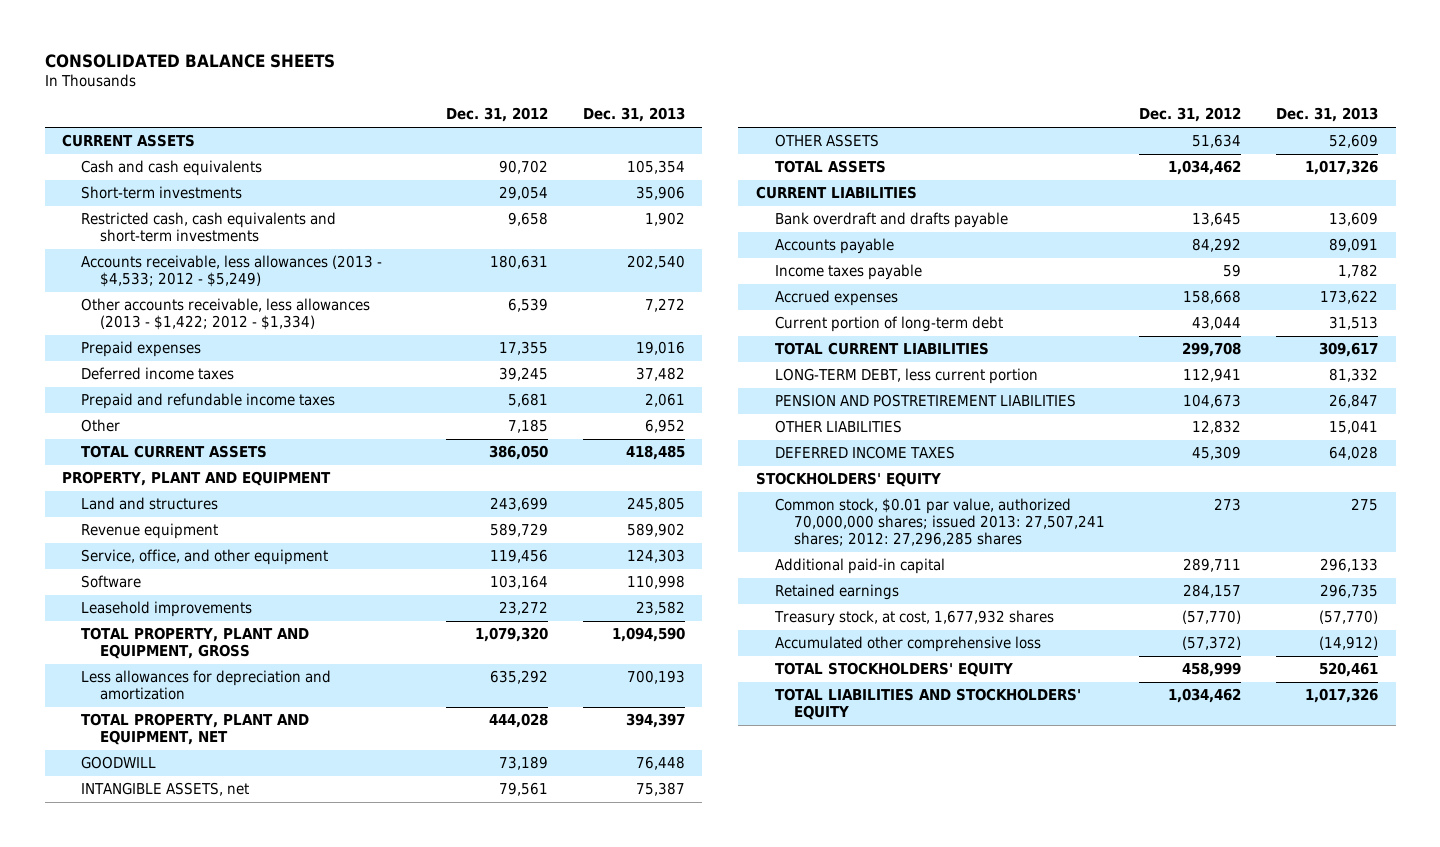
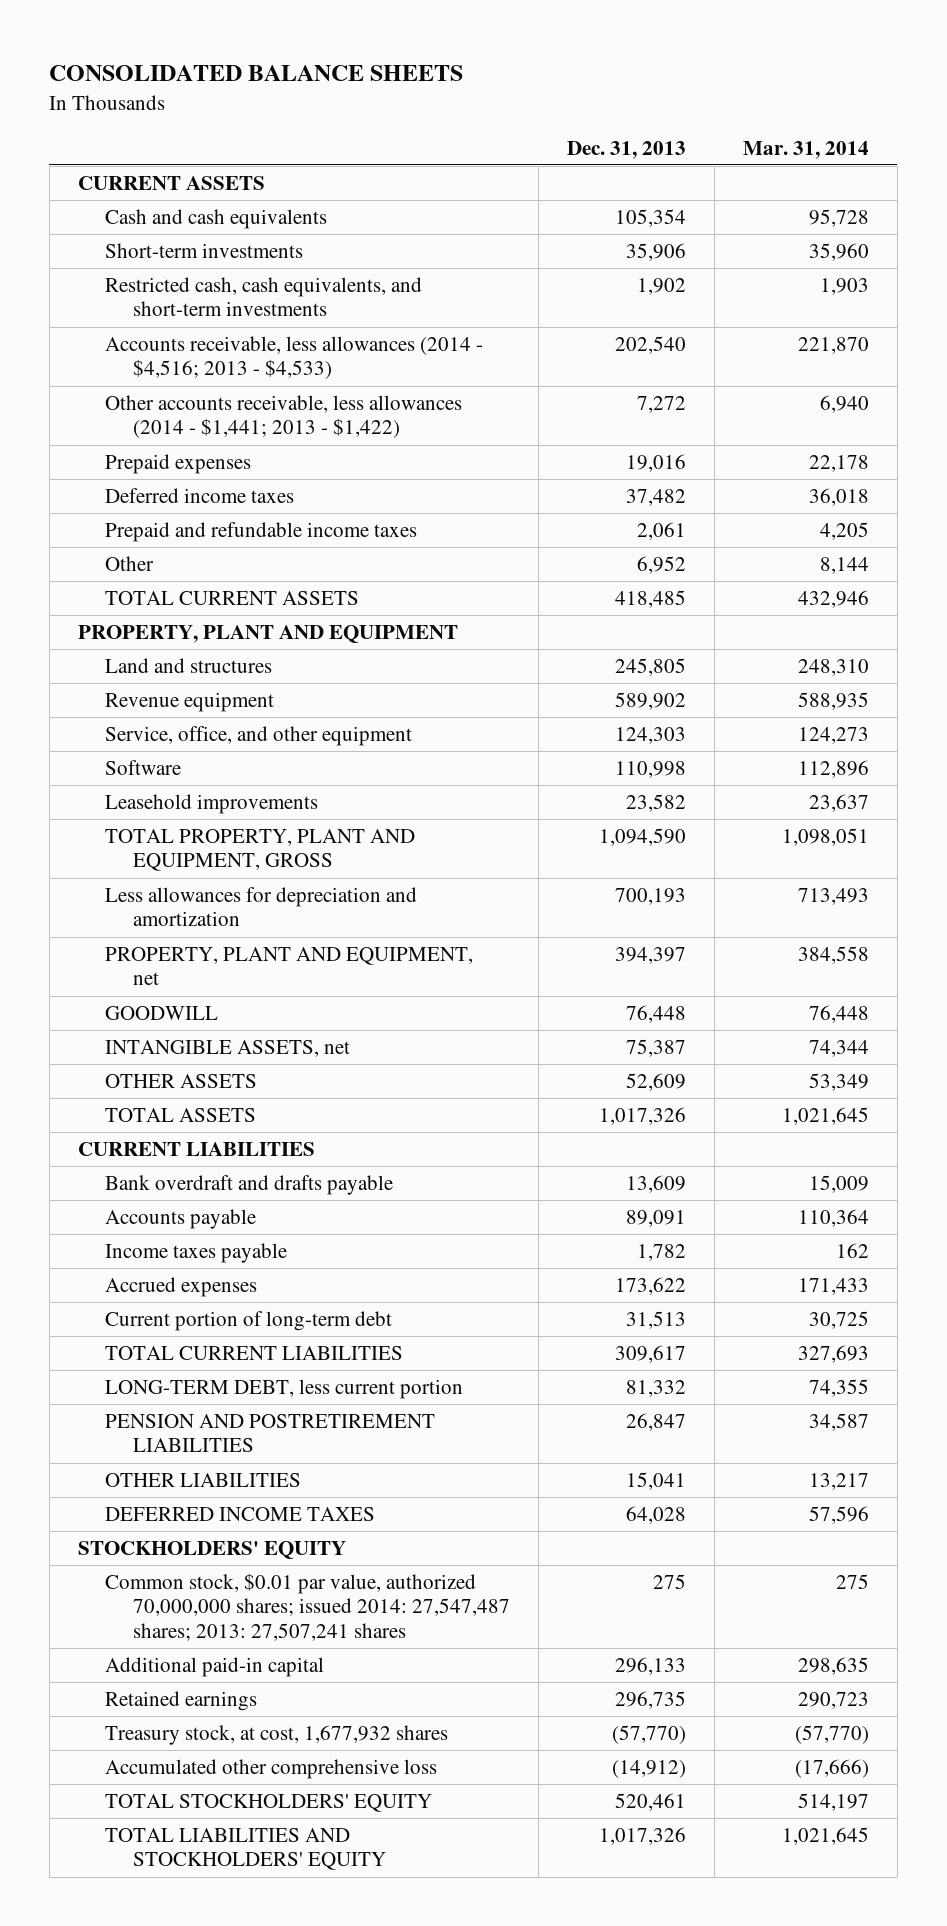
[446,107,549,123] Dec. 31, 2012 -> none
none -> [743,140,870,159] Mar. 31, 2014
[81,212,337,243] Restricted cash, cash equivalents and short-term investments -> [105,277,423,317] Restricted cash, cash equivalents, and short-term investments
[81,255,383,288] Accounts receivable, less allowances (2013 - $4,533; 2012 - $5,249) -> [105,336,484,380] Accounts receivable, less allowances (2014 - $4,516; 2013 - $4,533)
[81,298,371,331] Other accounts receivable, less allowances (2013 - $1,422; 2012 - $1,334) -> [105,395,463,439] Other accounts receivable, less allowances (2014 - $1,441; 2013 - $1,422)
[81,713,310,746] TOTAL PROPERTY, PLANT AND EQUIPMENT, NET -> [105,947,474,986] PROPERTY, PLANT AND EQUIPMENT, net
[774,498,1105,547] Common stock, $0.01 par value, authorized 70,000,000 shares; issued 2013: 27,507,241 shares; 2012: 27,296,285 shares -> [105,1573,511,1641] Common stock, $0.01 par value, authorized 70,000,000 shares; issued 2014: 27,547,487 shares; 2013: 27,507,241 shares

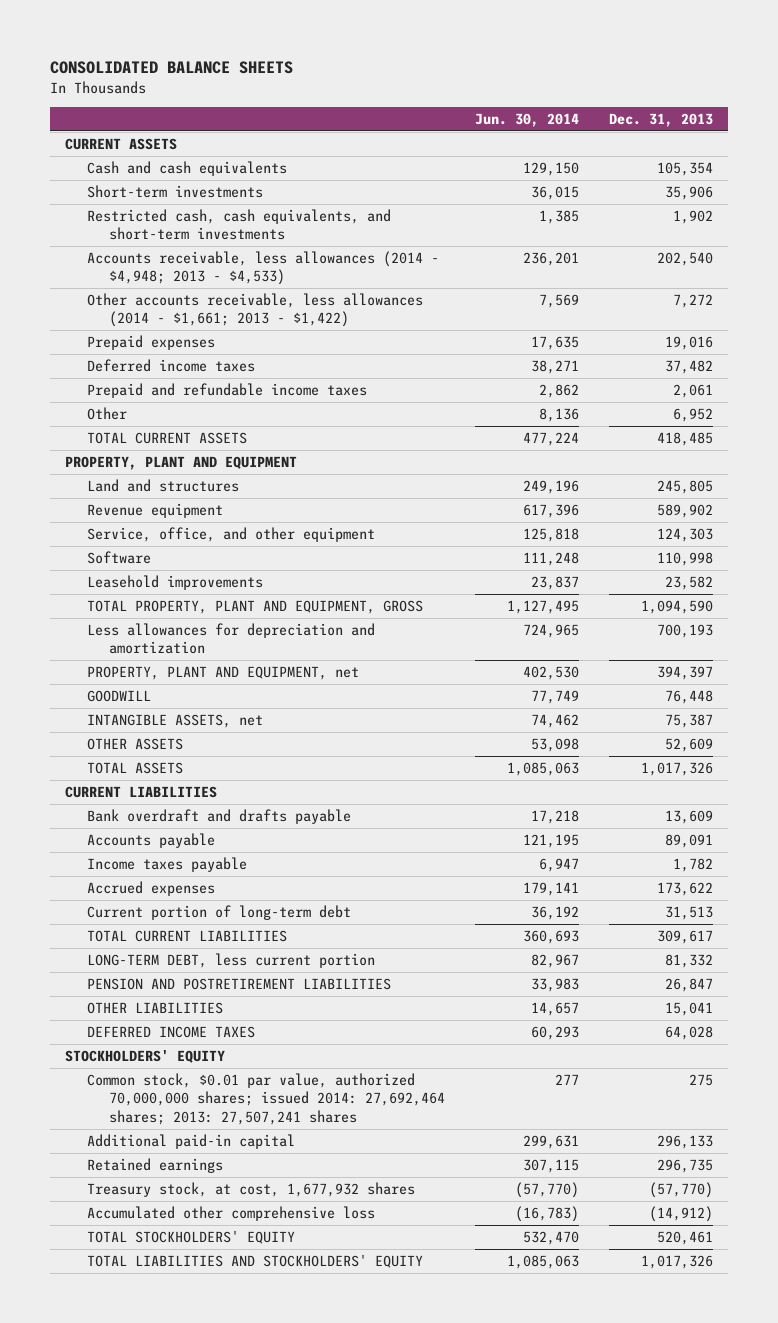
[743,140,870,159] Mar. 31, 2014 -> none
none -> [474,112,579,127] Jun. 30, 2014
[105,336,484,380] Accounts receivable, less allowances (2014 - $4,516; 2013 - $4,533) -> [87,250,440,286] Accounts receivable, less allowances (2014 - $4,948; 2013 - $4,533)
[105,395,463,439] Other accounts receivable, less allowances (2014 - $1,441; 2013 - $1,422) -> [87,292,424,328] Other accounts receivable, less allowances (2014 - $1,661; 2013 - $1,422)
[105,1573,511,1641] Common stock, $0.01 par value, authorized 70,000,000 shares; issued 2014: 27,547,487 shares; 2013: 27,507,241 shares -> [87,1072,445,1125] Common stock, $0.01 par value, authorized 70,000,000 shares; issued 2014: 27,692,464 shares; 2013: 27,507,241 shares

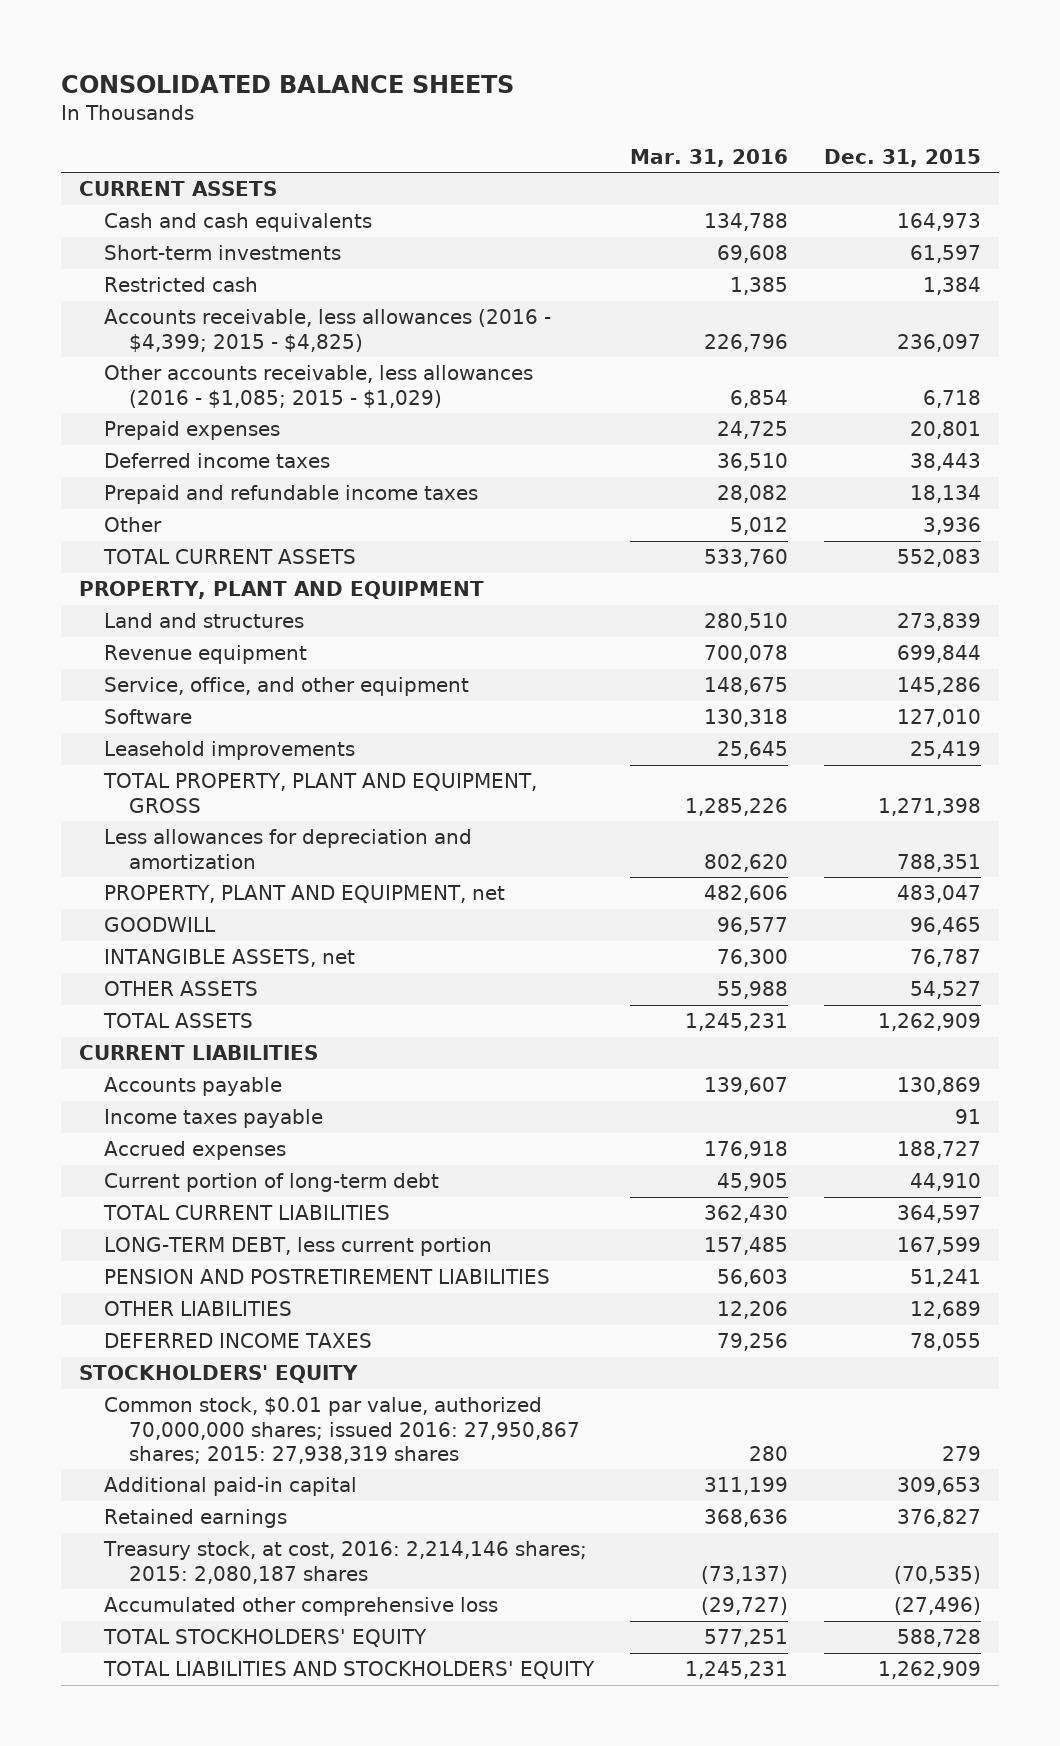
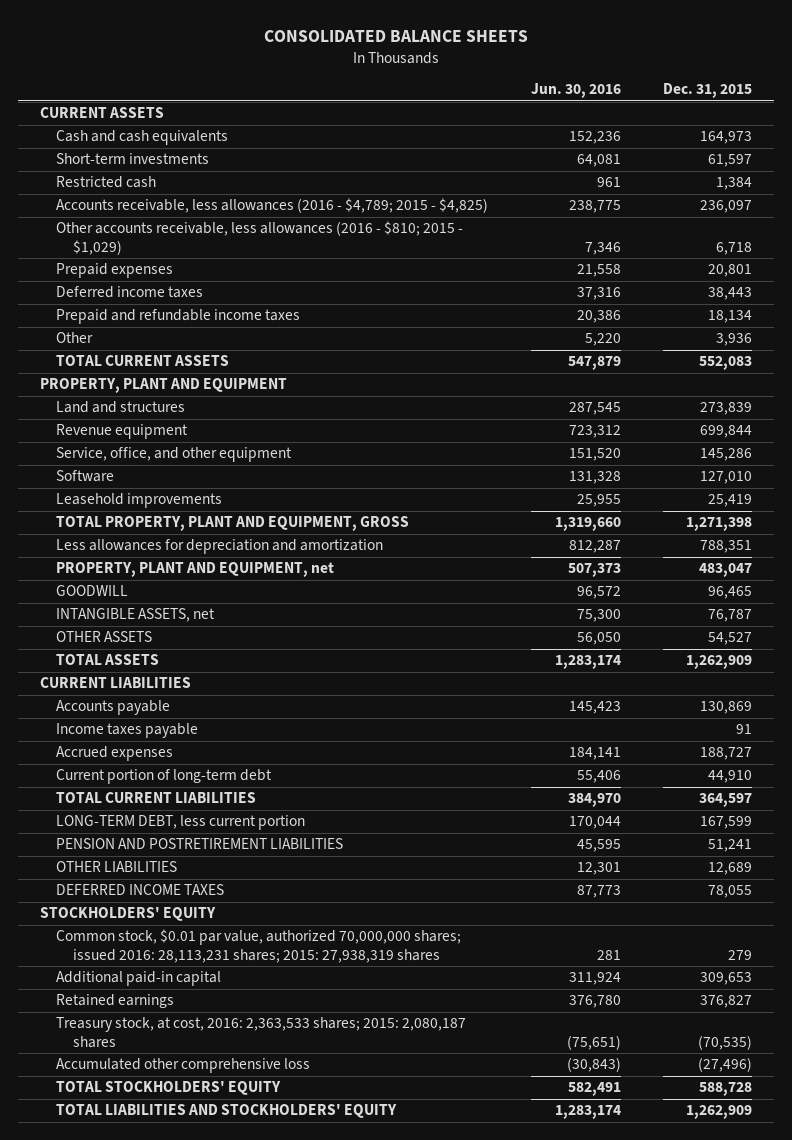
[630,148,789,167] Mar. 31, 2016 -> none
none -> [530,83,621,99] Jun. 30, 2016
[104,309,552,352] Accounts receivable, less allowances (2016 - $4,399; 2015 - $4,825) -> [56,198,489,214] Accounts receivable, less allowances (2016 - $4,789; 2015 - $4,825)
[104,365,534,408] Other accounts receivable, less allowances (2016 - $1,085; 2015 - $1,029) -> [56,221,464,255] Other accounts receivable, less allowances (2016 - $810; 2015 - $1,029)
[104,1397,581,1464] Common stock, $0.01 par value, authorized 70,000,000 shares; issued 2016: 27,950,867 shares; 2015: 27,938,319 shares -> [56,929,462,963] Common stock, $0.01 par value, authorized 70,000,000 shares; issued 2016: 28,113,231 shares; 2015: 27,938,319 shares
[103,1541,588,1584] Treasury stock, at cost, 2016: 2,214,146 shares; 2015: 2,080,187 shares -> [56,1017,467,1048] Treasury stock, at cost, 2016: 2,363,533 shares; 2015: 2,080,187 shares

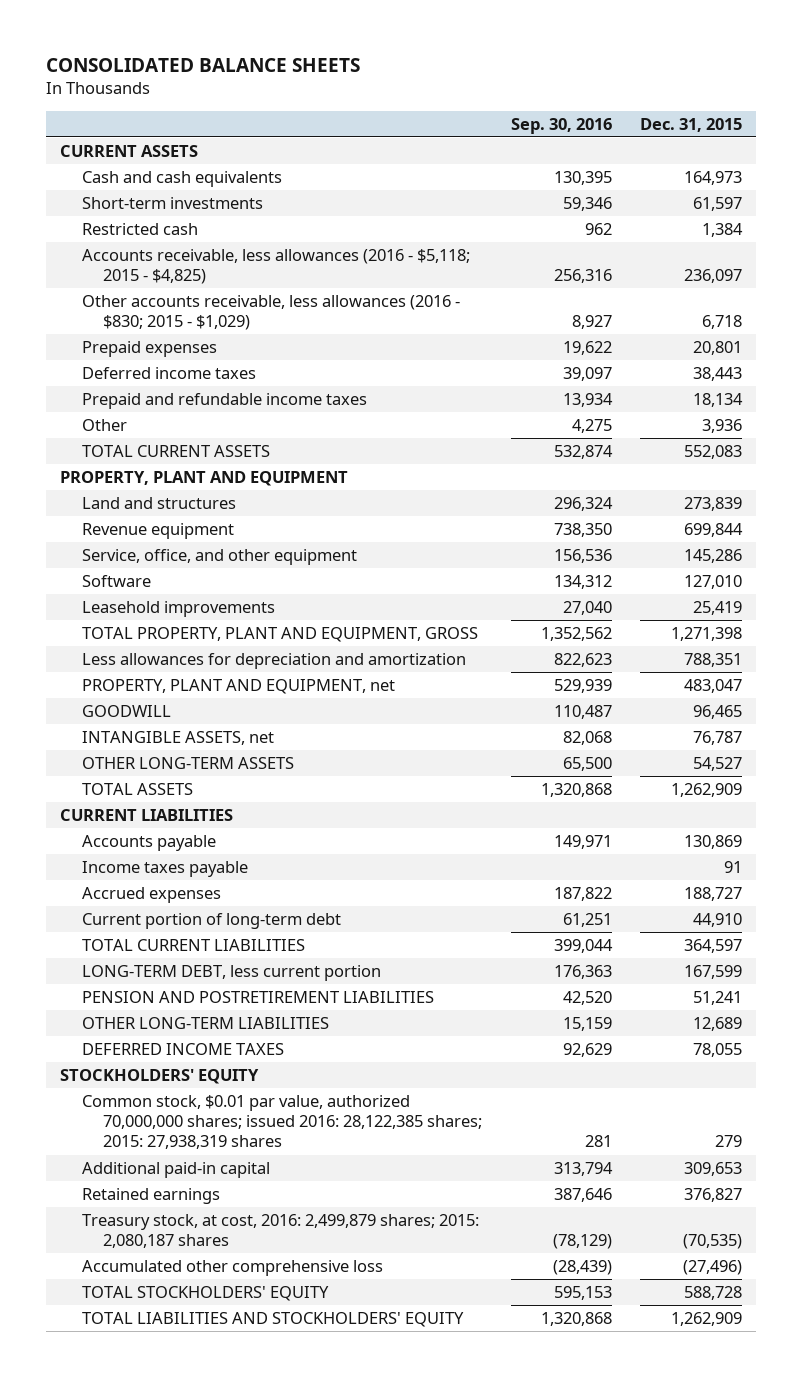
[530,83,621,99] Jun. 30, 2016 -> none
none -> [510,117,612,134] Sep. 30, 2016
[56,198,489,214] Accounts receivable, less allowances (2016 - $4,789; 2015 - $4,825) -> [81,249,470,285] Accounts receivable, less allowances (2016 - $5,118; 2015 - $4,825)
[56,221,464,255] Other accounts receivable, less allowances (2016 - $810; 2015 - $1,029) -> [81,295,460,331] Other accounts receivable, less allowances (2016 - $830; 2015 - $1,029)
[56,631,153,643] OTHER ASSETS -> [81,757,294,770] OTHER LONG-TERM ASSETS
[56,861,178,873] OTHER LIABILITIES -> [81,1017,329,1030] OTHER LONG-TERM LIABILITIES
[56,929,462,963] Common stock, $0.01 par value, authorized 70,000,000 shares; issued 2016: 28,113,231 shares; 2015: 27,938,319 shares -> [81,1095,483,1150] Common stock, $0.01 par value, authorized 70,000,000 shares; issued 2016: 28,122,385 shares; 2015: 27,938,319 shares
[56,1017,467,1048] Treasury stock, at cost, 2016: 2,363,533 shares; 2015: 2,080,187 shares -> [81,1214,479,1249] Treasury stock, at cost, 2016: 2,499,879 shares; 2015: 2,080,187 shares

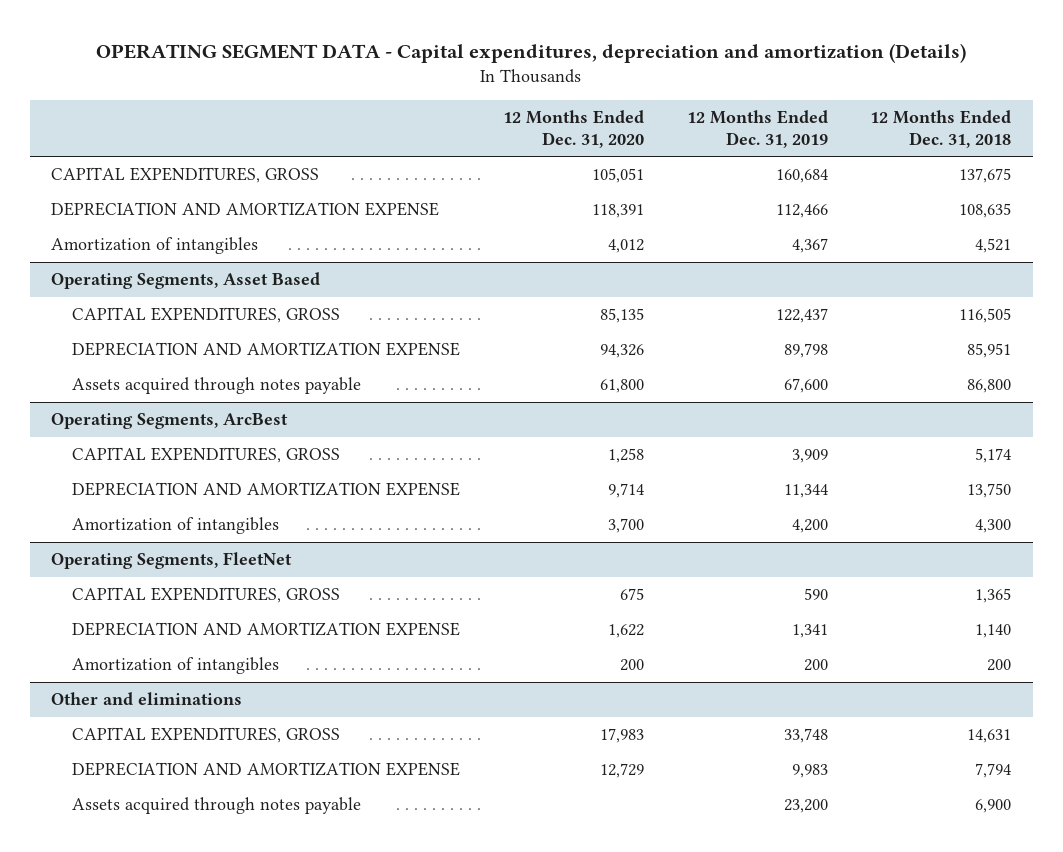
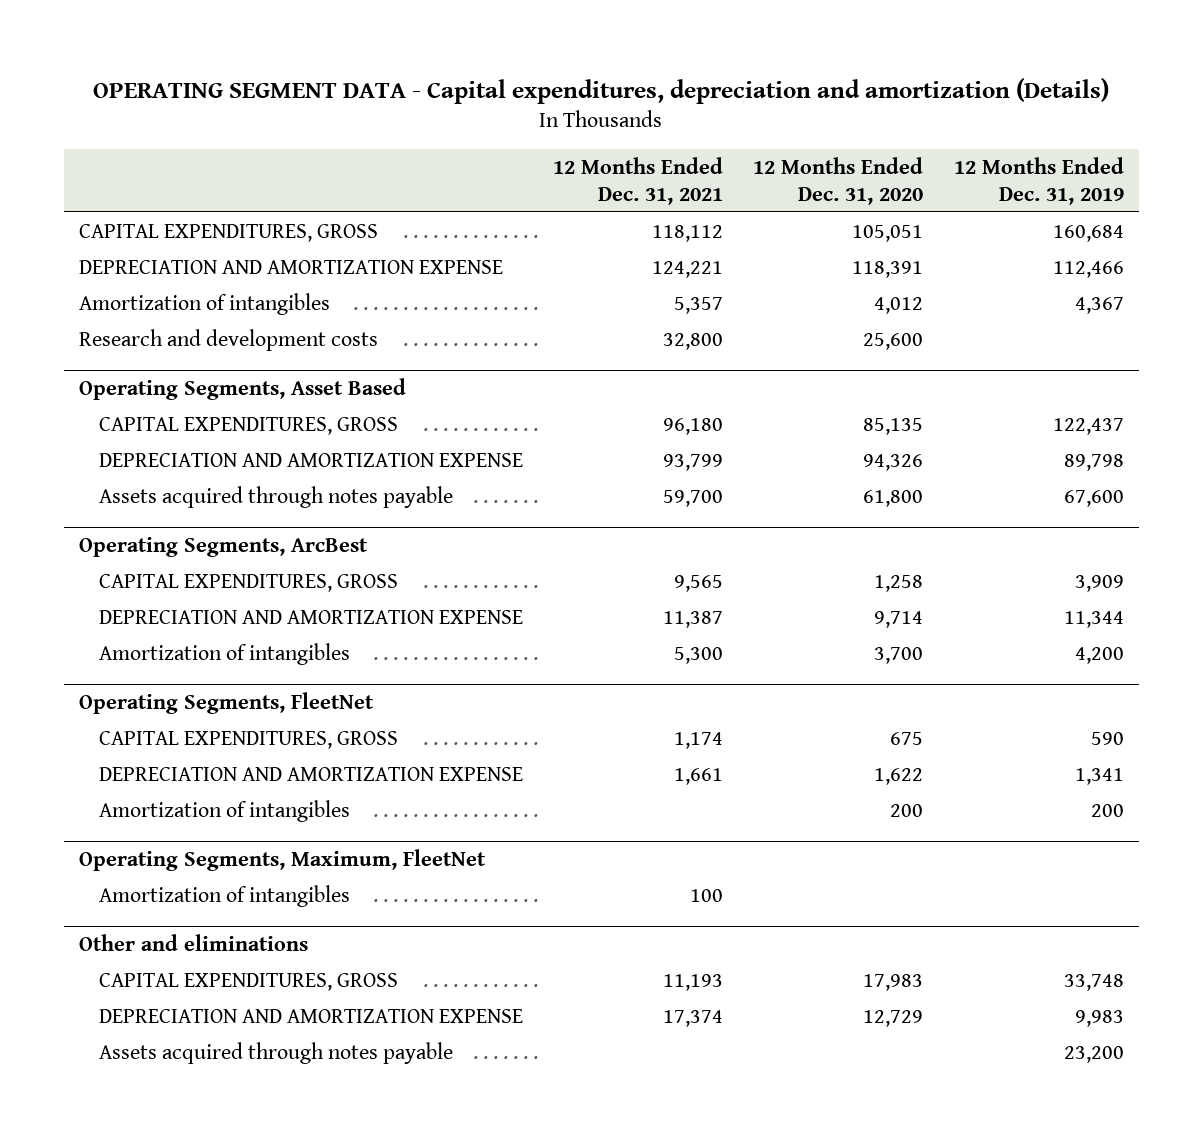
[870,109,1012,148] 12 Months Ended Dec. 31, 2018 -> none
none -> [553,156,724,205] 12 Months Ended Dec. 31, 2021
none -> [79,328,379,351] Research and development costs
none -> [79,849,487,872] Operating Segments, Maximum, FleetNet
none -> [99,884,351,907] Amortization of intangibles

